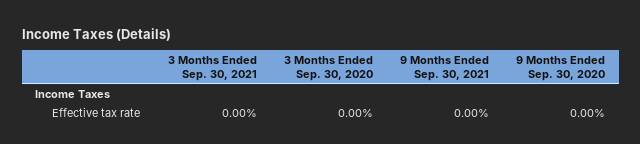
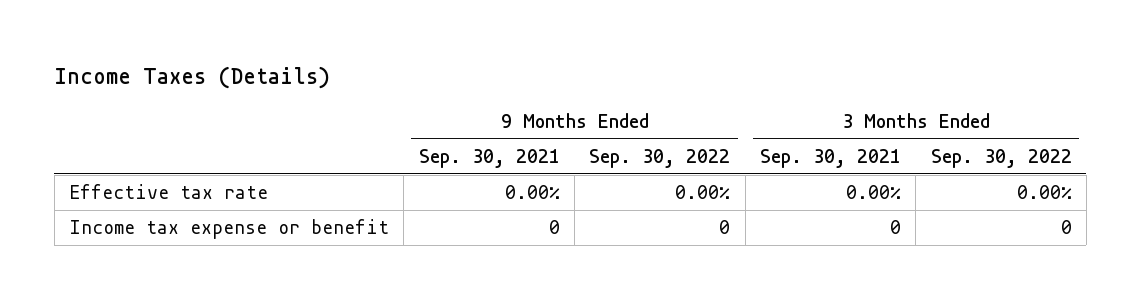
[283,55,373,81] 3 Months Ended Sep. 30, 2020 -> none
[515,55,605,81] 9 Months Ended Sep. 30, 2020 -> none
none -> [589,148,731,168] Sep. 30, 2022
none -> [930,148,1072,168] Sep. 30, 2022
[35,89,111,98] Income Taxes -> none
none -> [69,219,390,240] Income tax expense or benefit

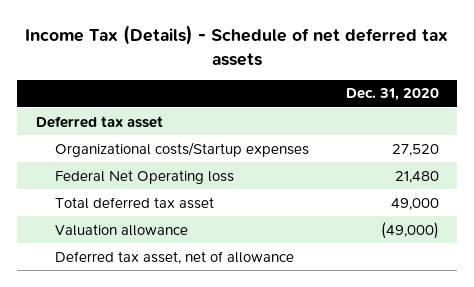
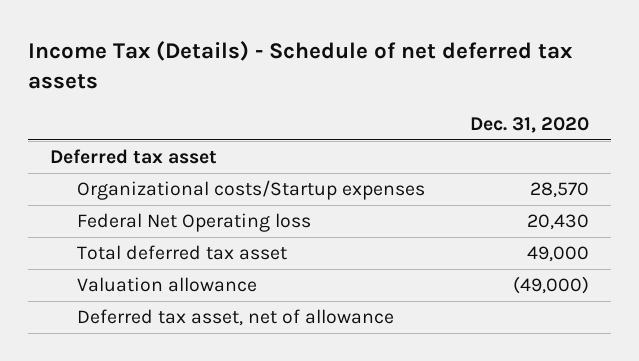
[391,143,439,156] 27,520 -> [529,182,589,199] 28,570
[394,170,439,183] 21,480 -> [526,214,589,231] 20,430

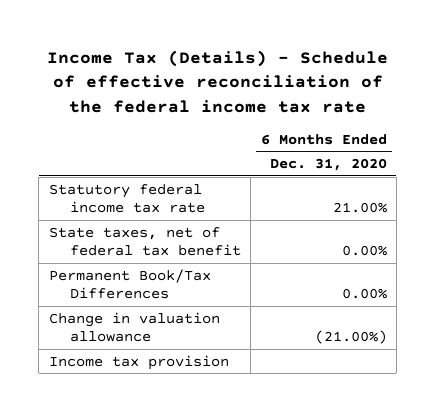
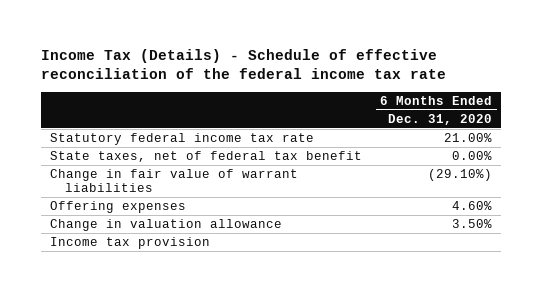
[48,268,211,300] Permanent Book/Tax Differences -> none
none -> [50,169,299,193] Change in fair value of warrant liabilities
none -> [50,201,187,214] Offering expenses
[314,330,387,345] (21.00%) -> [452,219,493,229] 3.50%

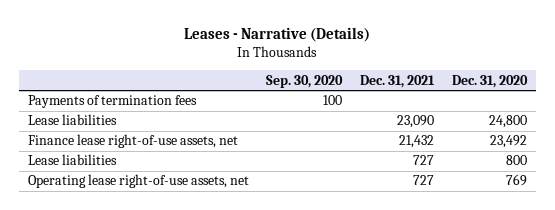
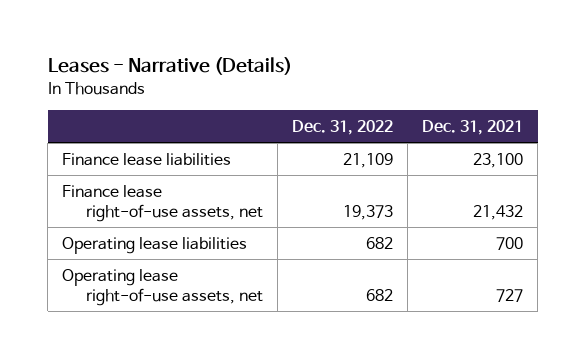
[266,74,344,88] Sep. 30, 2020 -> none
[452,74,529,88] Dec. 31, 2020 -> none
none -> [292,119,394,135] Dec. 31, 2022
[27,95,197,109] Payments of termination fees -> none
[27,114,117,126] Lease liabilities -> [61,152,231,166] Finance lease liabilities
[397,115,435,129] 23,090 -> [473,152,524,168] 23,100
[27,154,117,166] Lease liabilities -> [61,236,247,254] Operating lease liabilities
[413,155,435,166] 727 -> [496,236,524,250] 700

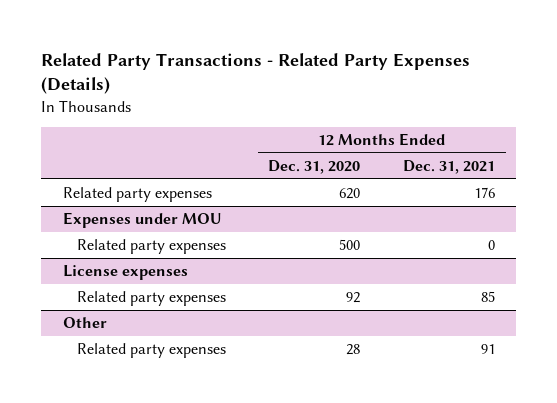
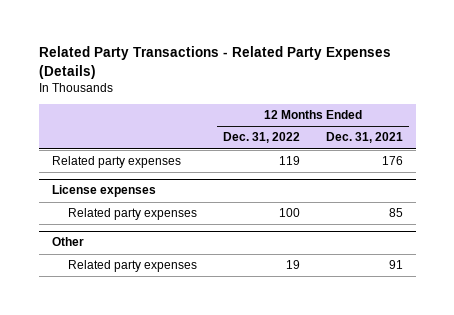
[268,159,361,174] Dec. 31, 2020 -> none
none -> [223,132,301,144] Dec. 31, 2022
[62,211,222,228] Expenses under MOU -> none
[76,238,226,254] Related party expenses -> none

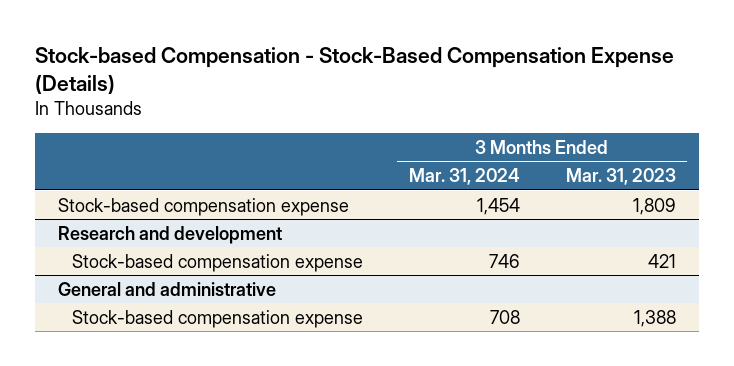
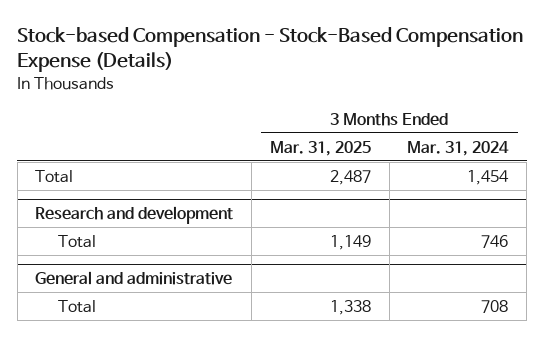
[565,168,676,186] Mar. 31, 2023 -> none
none -> [269,140,371,156] Mar. 31, 2025
[57,197,349,216] Stock-based compensation expense -> [35,169,74,183] Total
[71,253,363,272] Stock-based compensation expense -> [58,234,97,248] Total
[71,309,363,328] Stock-based compensation expense -> [58,299,97,313] Total

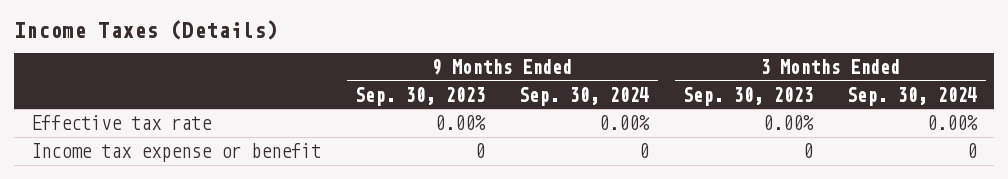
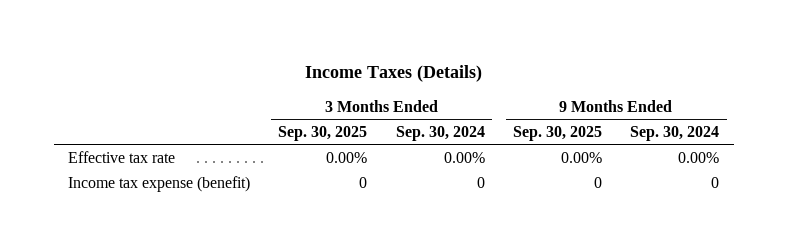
[355,86,486,106] Sep. 30, 2023 -> none
[683,86,814,106] Sep. 30, 2023 -> none
none -> [278,125,368,141] Sep. 30, 2025
none -> [513,125,603,141] Sep. 30, 2025
[31,142,322,162] Income tax expense or benefit -> [67,175,250,192] Income tax expense (benefit)

